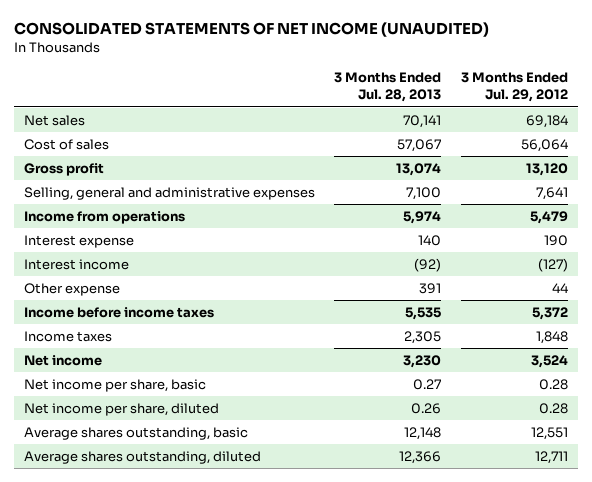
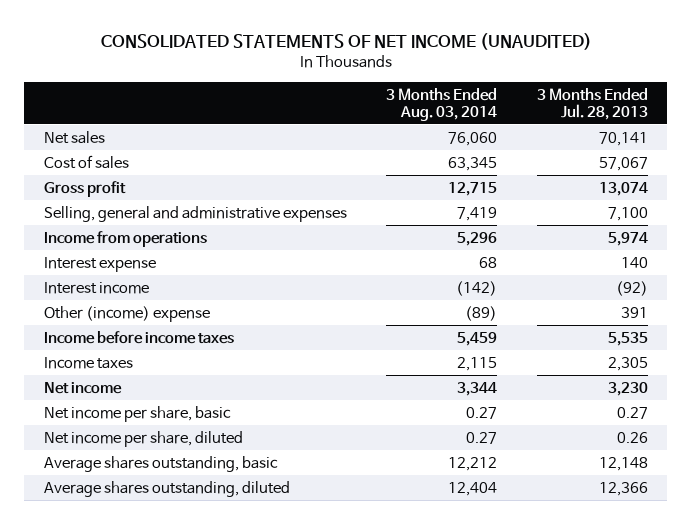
[460,72,568,103] 3 Months Ended Jul. 29, 2012 -> none
none -> [386,87,498,121] 3 Months Ended Aug. 03, 2014
[23,282,120,296] Other expense -> [44,305,211,322] Other (income) expense

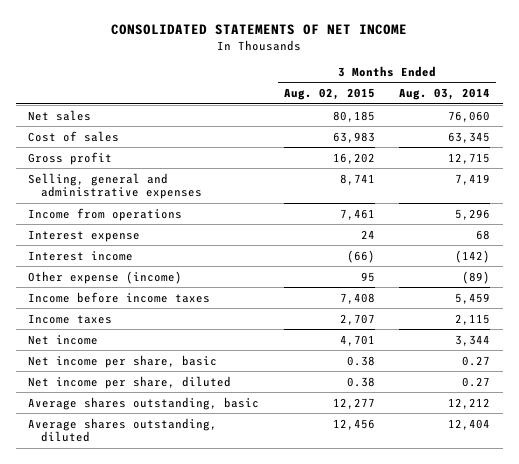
[100,33,592,51] CONSOLIDATED STATEMENTS OF NET INCOME (UNAUDITED) -> [111,24,408,36] CONSOLIDATED STATEMENTS OF NET INCOME
[536,87,648,120] 3 Months Ended Jul. 28, 2013 -> none
none -> [283,88,375,101] Aug. 02, 2015
[44,305,211,322] Other (income) expense -> [28,270,183,284] Other expense (income)

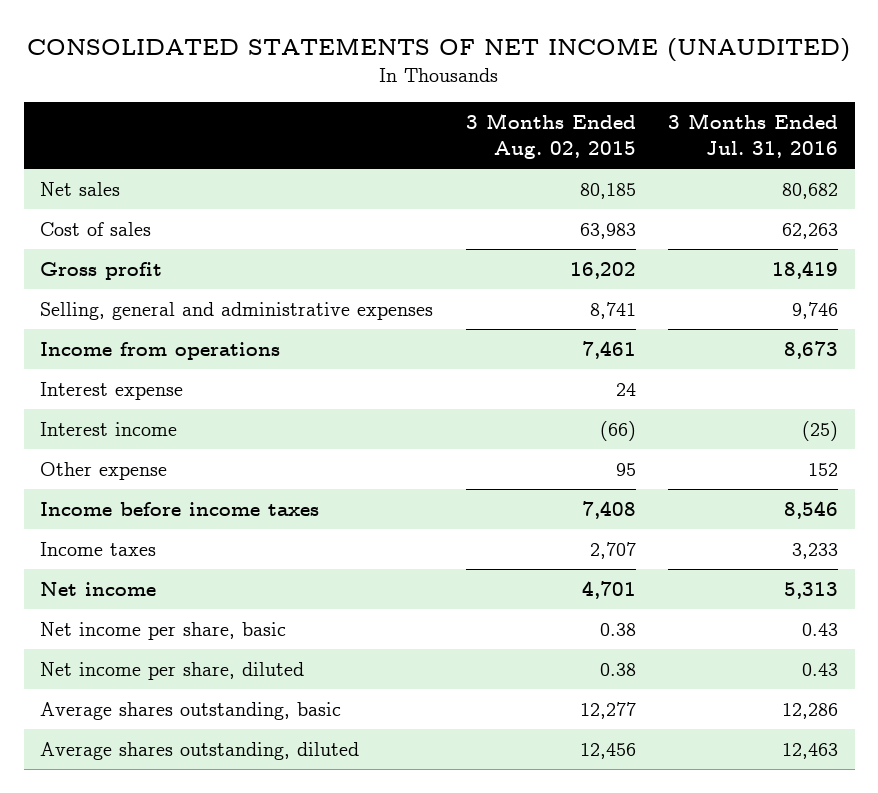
[111,24,408,36] CONSOLIDATED STATEMENTS OF NET INCOME -> [27,38,851,63] CONSOLIDATED STATEMENTS OF NET INCOME (UNAUDITED)
[399,88,491,101] Aug. 03, 2014 -> none
none -> [668,113,839,159] 3 Months Ended Jul. 31, 2016
[28,270,183,284] Other expense (income) -> [40,461,168,480] Other expense

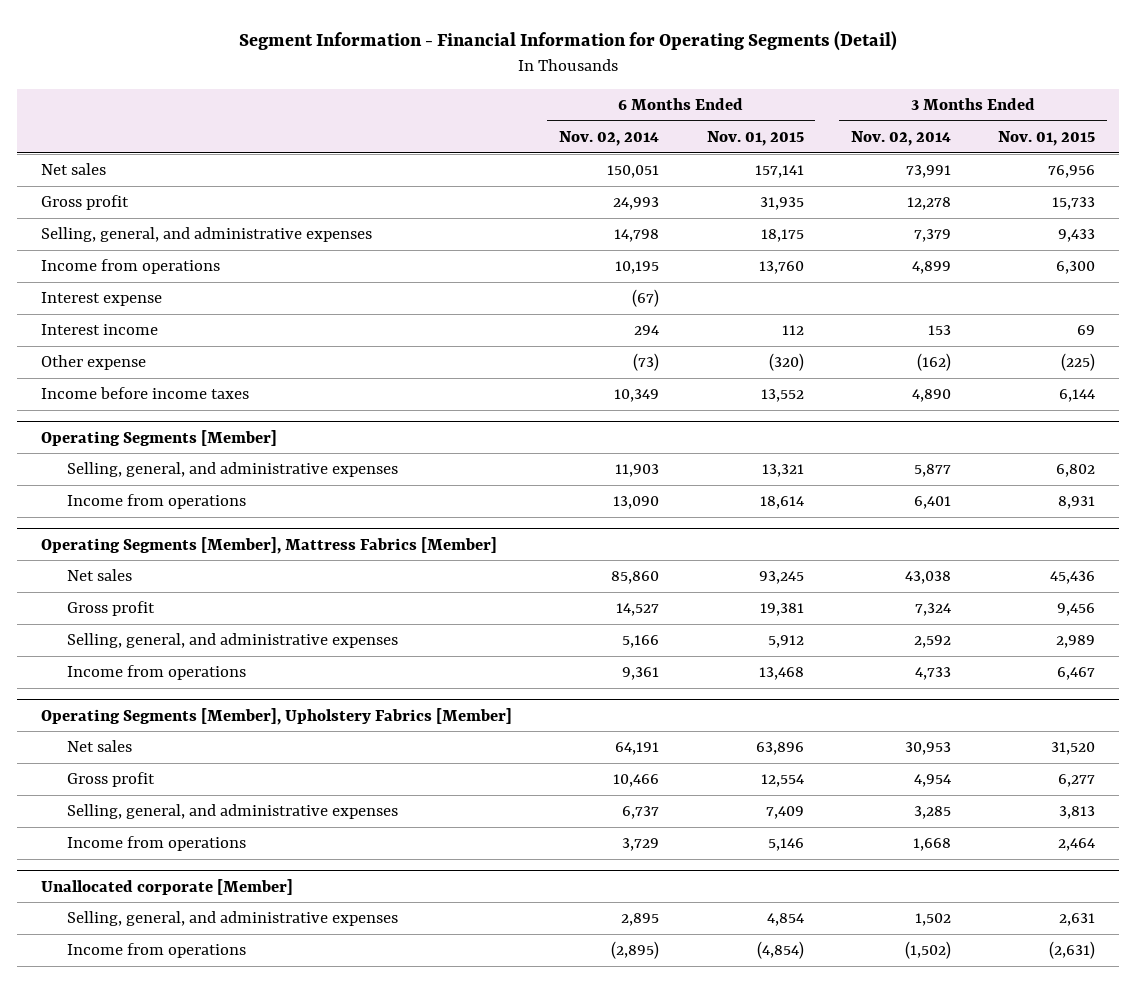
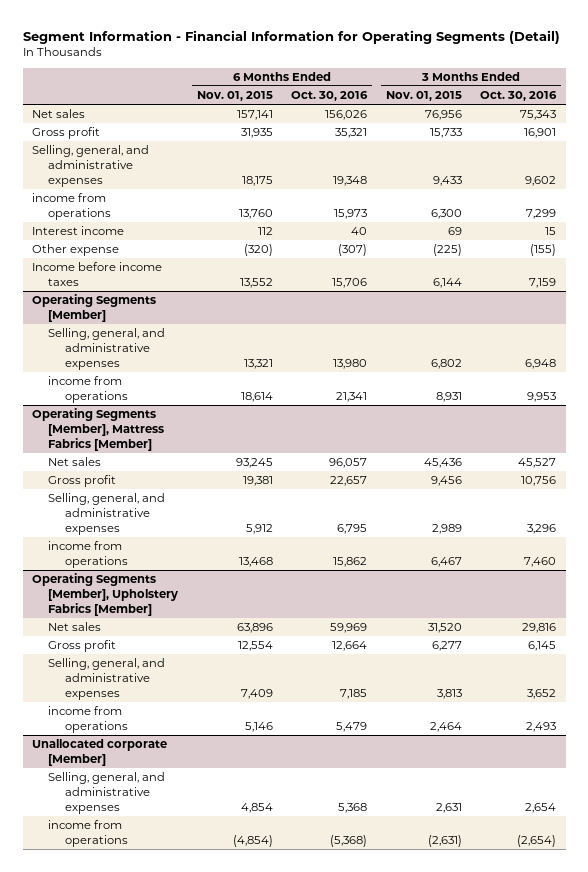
[559,131,660,147] Nov. 02, 2014 -> none
[850,131,951,147] Nov. 02, 2014 -> none
none -> [291,91,369,102] Oct. 30, 2016
none -> [480,91,558,102] Oct. 30, 2016
[40,292,162,307] Interest expense -> none
[40,259,220,275] Income from operations -> [32,193,112,220] income from operations
[67,494,247,510] Income from operations -> [48,376,128,403] income from operations
[67,665,247,681] Income from operations -> [48,541,128,568] income from operations
[67,836,247,852] Income from operations -> [48,706,128,733] income from operations
[67,943,247,959] Income from operations -> [48,820,128,847] income from operations

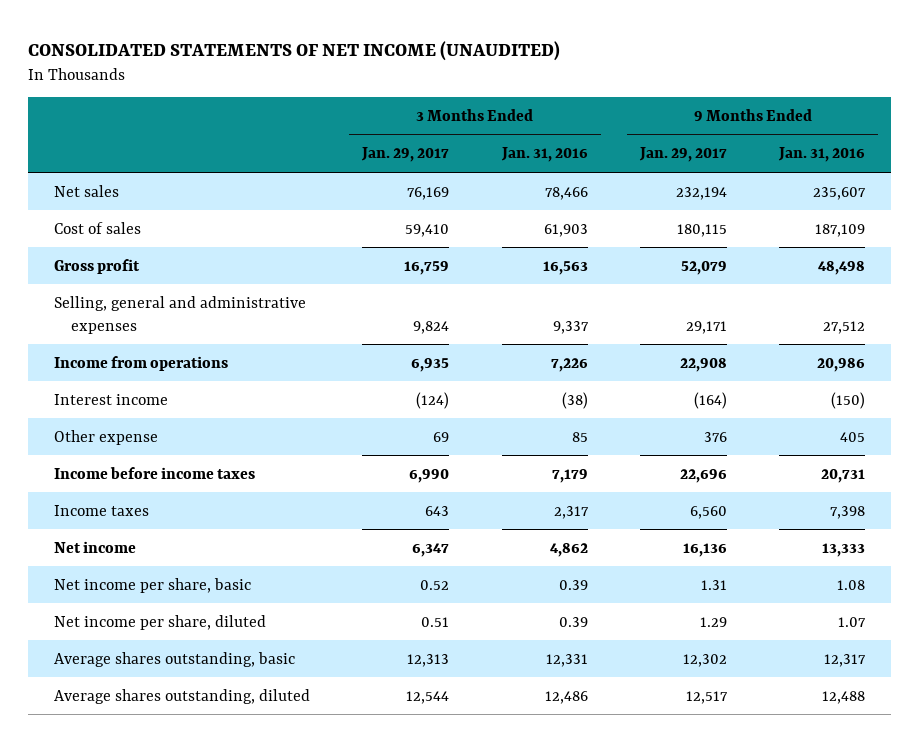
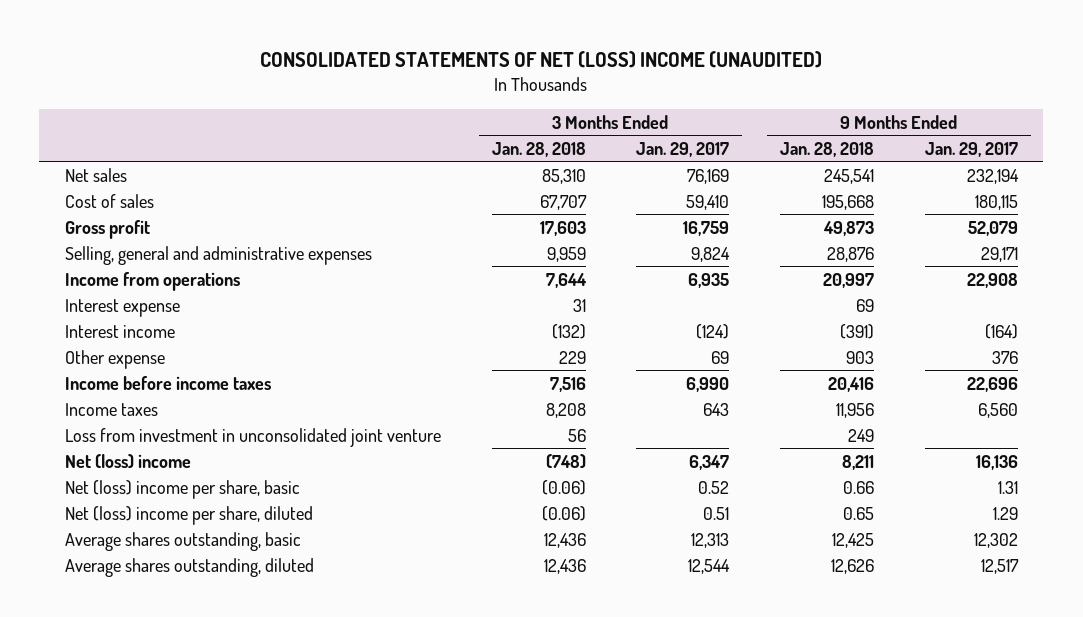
[28,40,561,61] CONSOLIDATED STATEMENTS OF NET INCOME (UNAUDITED) -> [260,51,823,69] CONSOLIDATED STATEMENTS OF NET (LOSS) INCOME (UNAUDITED)
[500,147,588,163] Jan. 31, 2016 -> none
[778,147,866,163] Jan. 31, 2016 -> none
none -> [491,141,586,157] Jan. 28, 2018
none -> [780,141,875,157] Jan. 28, 2018
none -> [64,298,180,317] Interest expense
none -> [64,427,441,447] Loss from investment in unconsolidated joint venture
[54,540,137,553] Net income -> [64,453,191,469] Net (loss) income
[54,577,252,593] Net income per share, basic -> [64,479,300,499] Net (loss) income per share, basic
[54,614,267,630] Net income per share, diluted -> [64,505,313,525] Net (loss) income per share, diluted

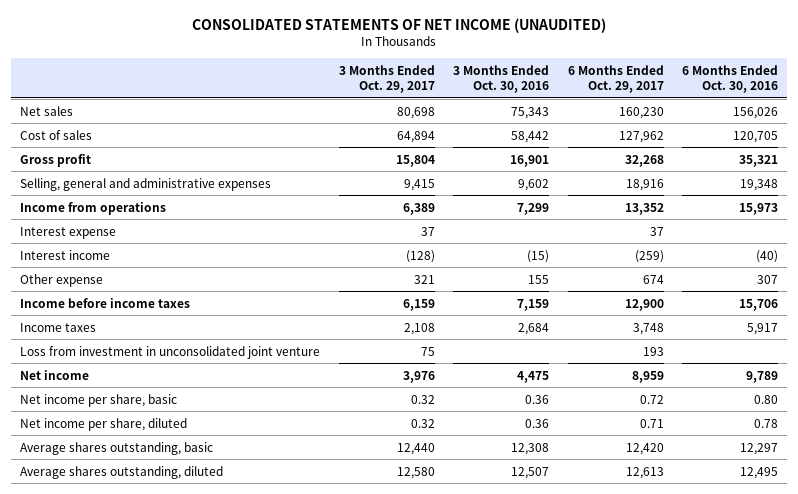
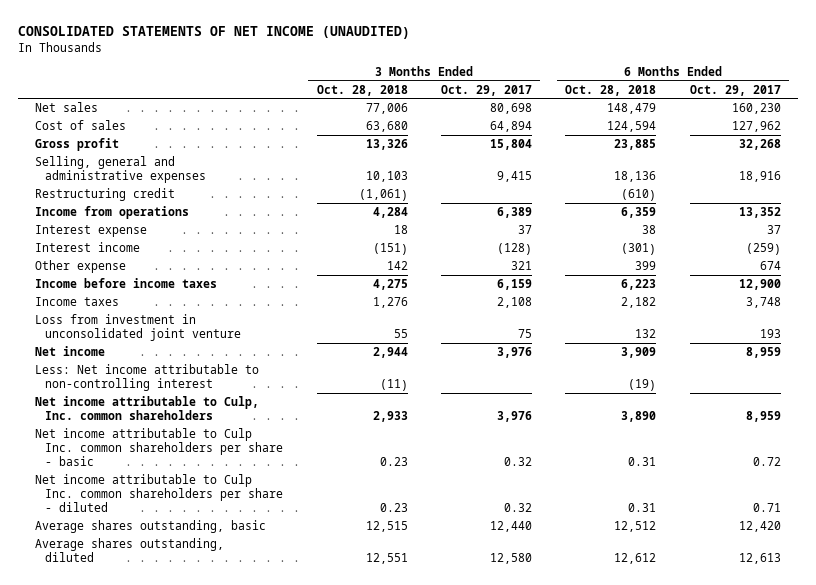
[453,64,550,93] 3 Months Ended Oct. 30, 2016 -> none
[681,64,778,93] 6 Months Ended Oct. 30, 2016 -> none
none -> [316,84,408,96] Oct. 28, 2018
none -> [565,84,657,96] Oct. 28, 2018
none -> [35,187,176,201] Restructuring credit
none -> [35,363,260,392] Less: Net income attributable to non-controlling interest
none -> [35,395,260,421] Net income attributable to Culp, Inc. common shareholders
[20,393,178,407] Net income per share, basic -> [35,427,284,467] Net income attributable to Culp Inc. common shareholders per share - basic
[20,417,188,431] Net income per share, diluted -> [35,473,284,513] Net income attributable to Culp Inc. common shareholders per share - diluted

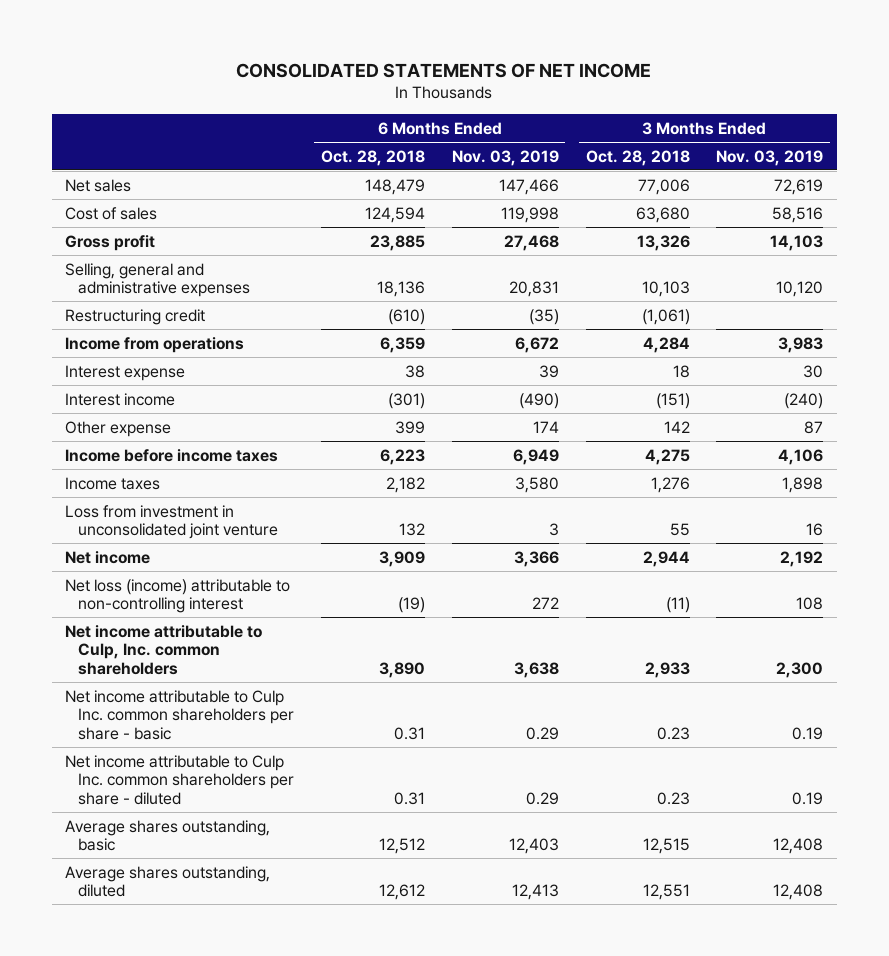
[18,26,411,40] CONSOLIDATED STATEMENTS OF NET INCOME (UNAUDITED) -> [236,62,652,78] CONSOLIDATED STATEMENTS OF NET INCOME
[441,84,533,96] Oct. 29, 2017 -> none
[689,84,781,96] Oct. 29, 2017 -> none
none -> [451,149,559,166] Nov. 03, 2019
none -> [716,149,824,166] Nov. 03, 2019
[35,363,260,392] Less: Net income attributable to non-controlling interest -> [65,578,291,614] Net loss (income) attributable to non-controlling interest

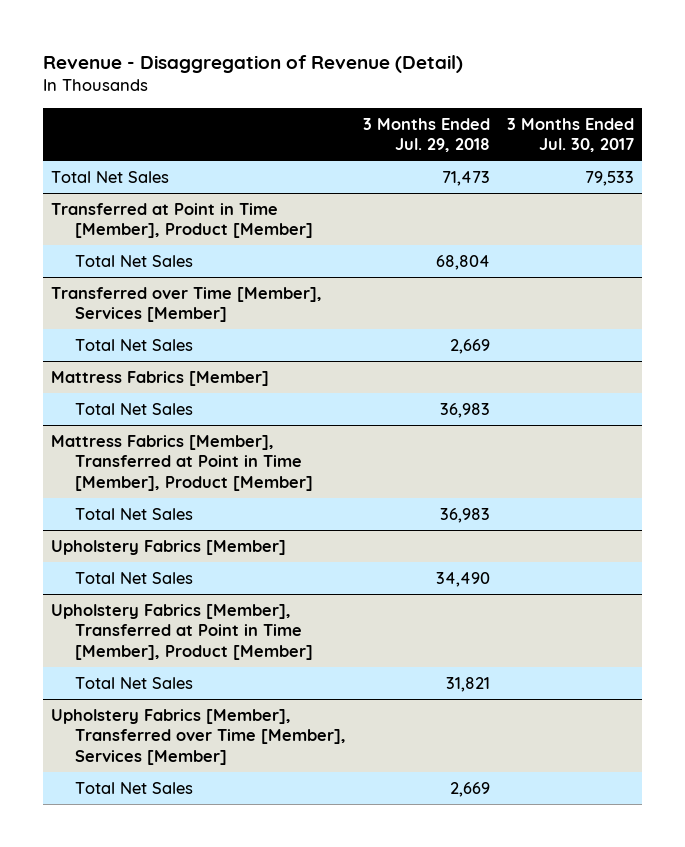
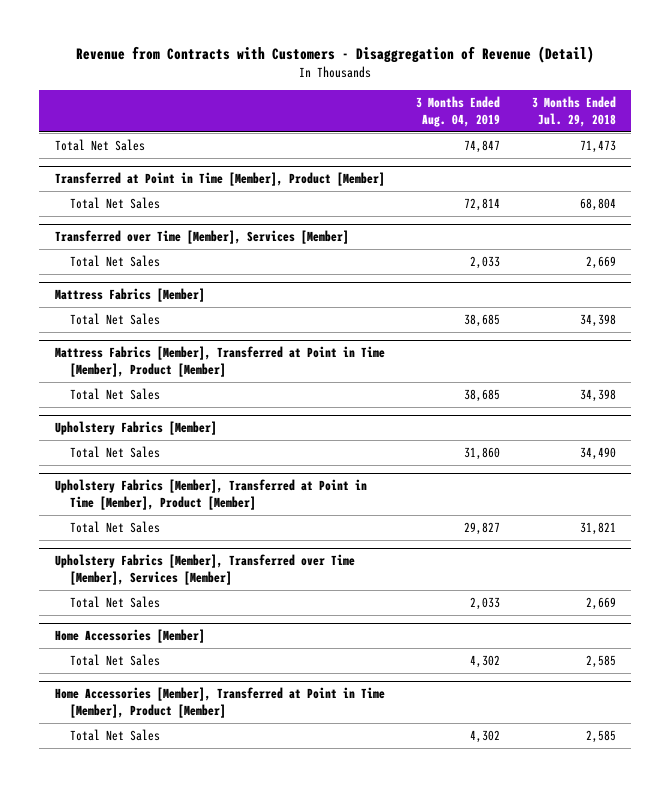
[42,54,463,73] Revenue - Disaggregation of Revenue (Detail) -> [76,46,595,64] Revenue from Contracts with Customers - Disaggregation of Revenue (Detail)
[506,117,634,153] 3 Months Ended Jul. 30, 2017 -> none
none -> [416,96,501,128] 3 Months Ended Aug. 04, 2019
[439,402,490,418] 36,983 -> [579,313,616,327] 34,398
[439,507,490,523] 36,983 -> [579,388,616,402] 34,398
none -> [54,629,205,644] Home Accessories [Member]
none -> [69,653,160,666] Total Net Sales
none -> [54,687,385,718] Home Accessories [Member], Transferred at Point in Time [Member], Product [Member]
none -> [69,728,160,741] Total Net Sales

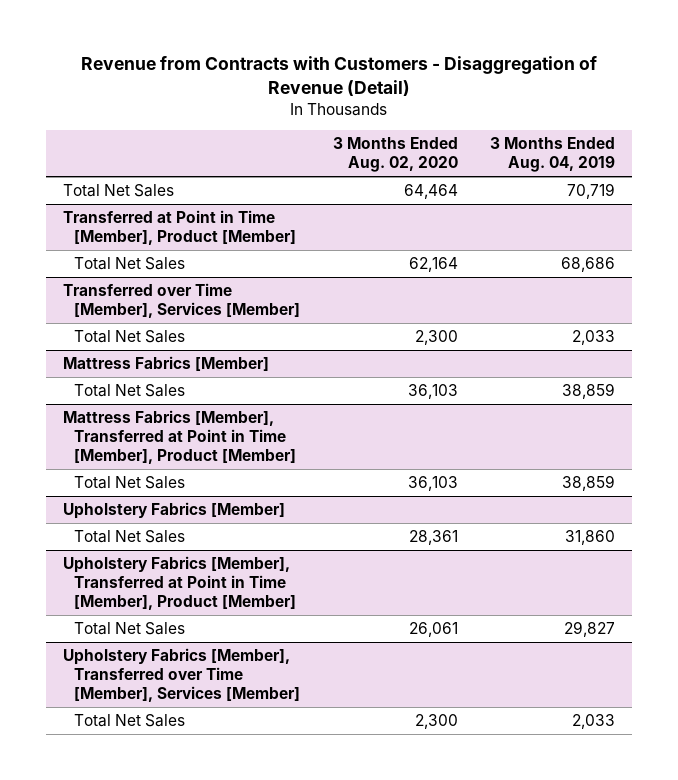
[531,96,616,128] 3 Months Ended Jul. 29, 2018 -> none
none -> [332,137,458,173] 3 Months Ended Aug. 02, 2020
[464,139,501,153] 74,847 -> [567,183,616,200] 70,719
[464,197,501,211] 72,814 -> [561,257,616,273] 68,686
[464,313,501,327] 38,685 -> [562,383,616,400] 38,859
[464,388,501,402] 38,685 -> [562,475,616,492] 38,859
[54,629,205,644] Home Accessories [Member] -> none
[69,653,160,666] Total Net Sales -> none
[54,687,385,718] Home Accessories [Member], Transferred at Point in Time [Member], Product [Member] -> none
[69,728,160,741] Total Net Sales -> none

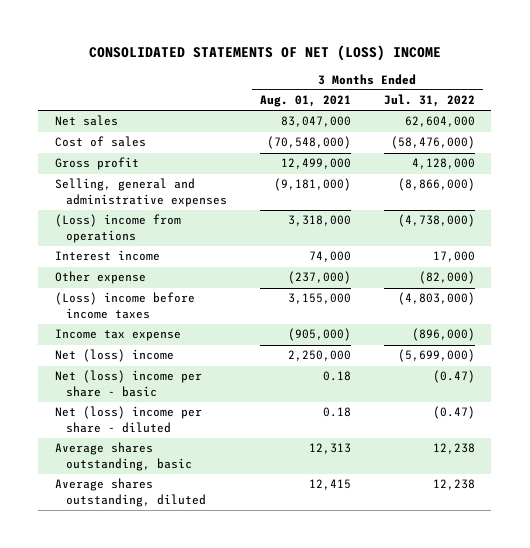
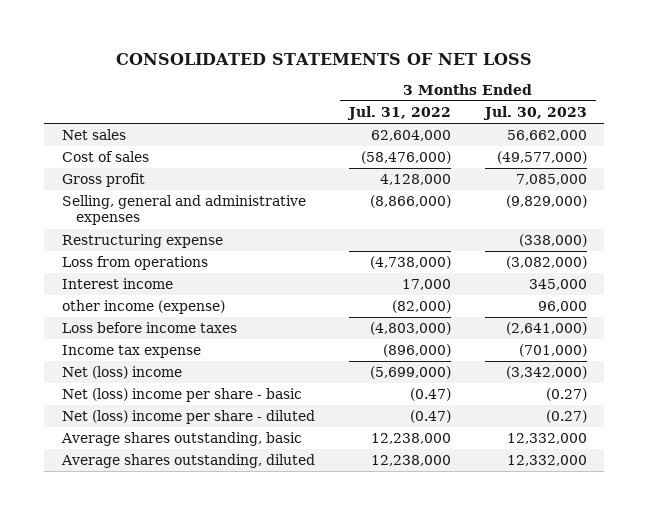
[88,45,441,62] CONSOLIDATED STATEMENTS OF NET (LOSS) INCOME -> [116,53,533,66] CONSOLIDATED STATEMENTS OF NET LOSS
[259,95,351,108] Aug. 01, 2021 -> none
none -> [482,105,587,120] Jul. 30, 2023
none -> [61,233,223,248] Restructuring expense
[54,214,181,243] (Loss) income from operations -> [61,255,208,270] Loss from operations
[54,271,146,285] Other expense -> [61,299,225,314] other income (expense)
[54,292,195,319] (Loss) income before income taxes -> [61,321,237,333] Loss before income taxes
[432,443,475,455] 12,238 -> [370,432,451,444] 12,238,000
[432,479,475,491] 12,238 -> [370,454,451,466] 12,238,000

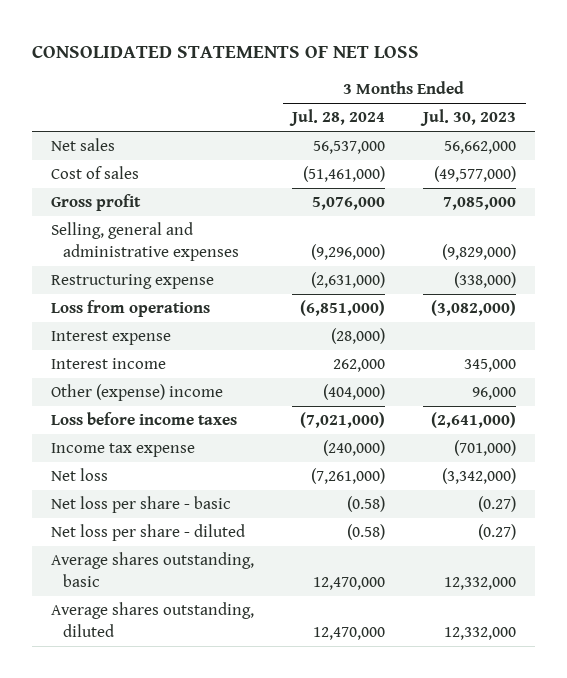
[346,105,451,120] Jul. 31, 2022 -> none
none -> [289,109,386,127] Jul. 28, 2024
none -> [50,331,171,346] Interest expense
[61,299,225,314] other income (expense) -> [50,384,223,402] Other (expense) income
[61,365,182,379] Net (loss) income -> [50,468,108,482] Net loss
[61,387,302,402] Net (loss) income per share - basic -> [50,496,231,514] Net loss per share - basic
[61,409,315,424] Net (loss) income per share - diluted -> [50,524,245,542] Net loss per share - diluted

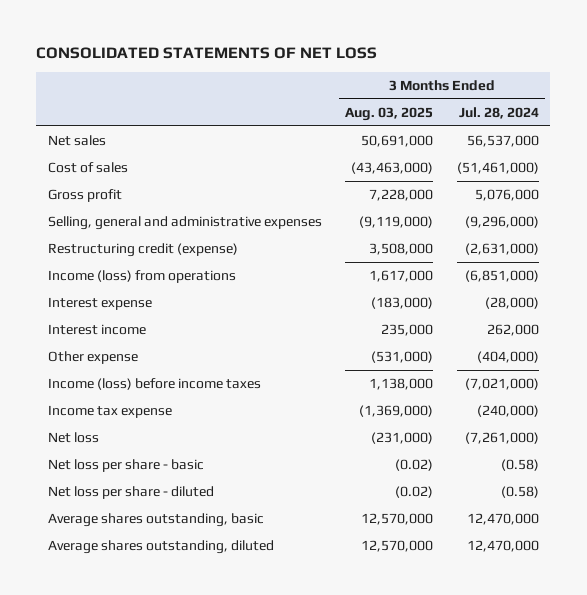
[420,109,517,127] Jul. 30, 2023 -> none
none -> [345,106,434,121] Aug. 03, 2025
[50,274,214,290] Restructuring expense -> [47,243,238,258] Restructuring credit (expense)
[50,300,210,318] Loss from operations -> [47,270,236,284] Income (loss) from operations
[50,384,223,402] Other (expense) income -> [47,351,138,365] Other expense
[50,412,237,426] Loss before income taxes -> [47,378,261,391] Income (loss) before income taxes

